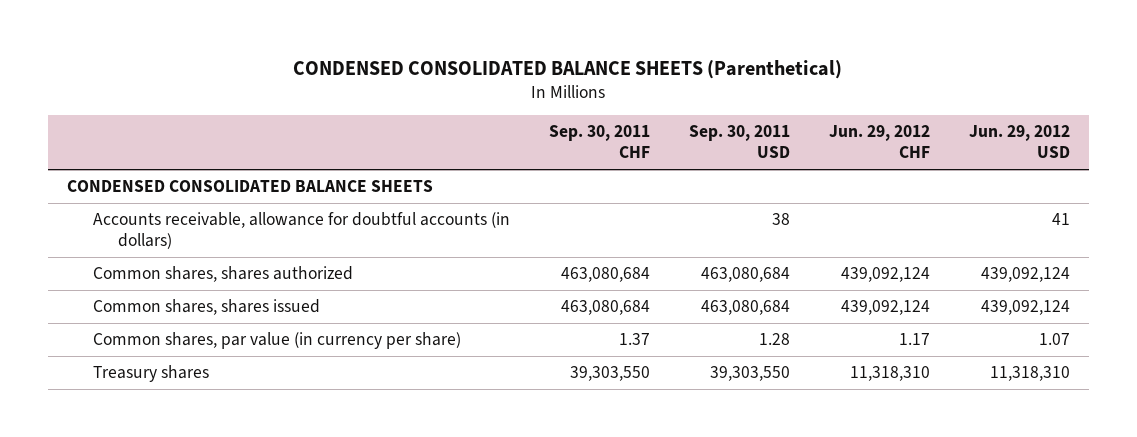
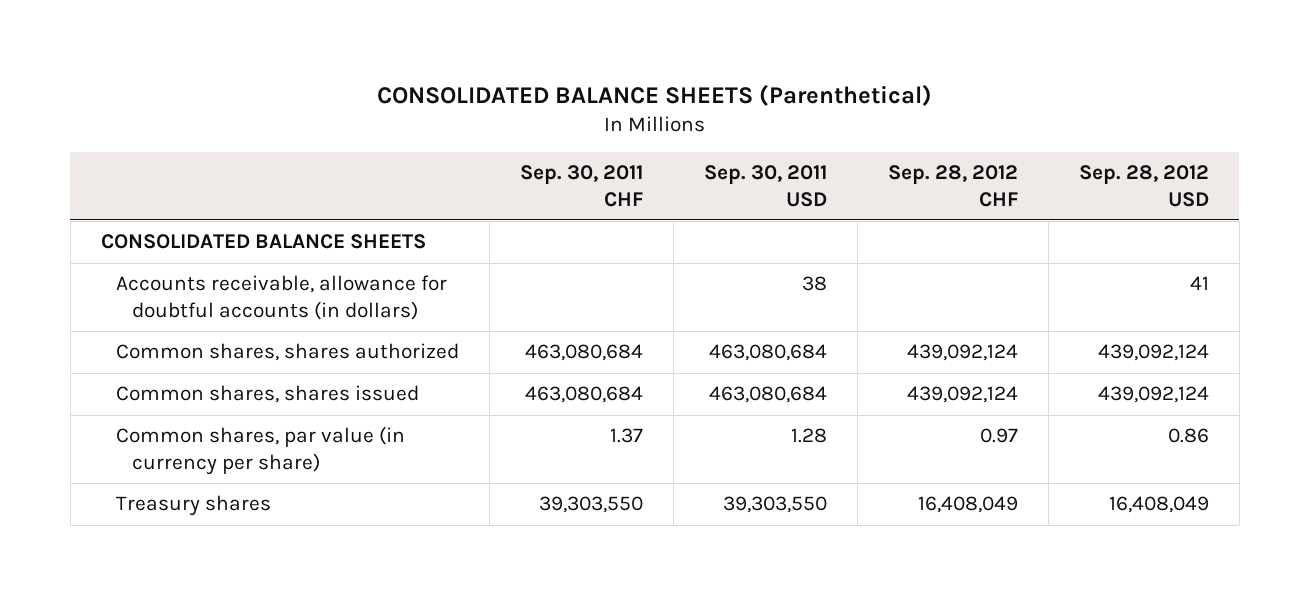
[293,59,843,79] CONDENSED CONSOLIDATED BALANCE SHEETS (Parenthetical) -> [376,83,932,106] CONSOLIDATED BALANCE SHEETS (Parenthetical)
[828,125,930,159] Jun. 29, 2012 CHF -> none
[968,125,1070,159] Jun. 29, 2012 USD -> none
none -> [887,165,1018,207] Sep. 28, 2012 CHF
none -> [1078,165,1209,207] Sep. 28, 2012 USD
[67,180,434,193] CONDENSED CONSOLIDATED BALANCE SHEETS -> [100,234,426,250] CONSOLIDATED BALANCE SHEETS

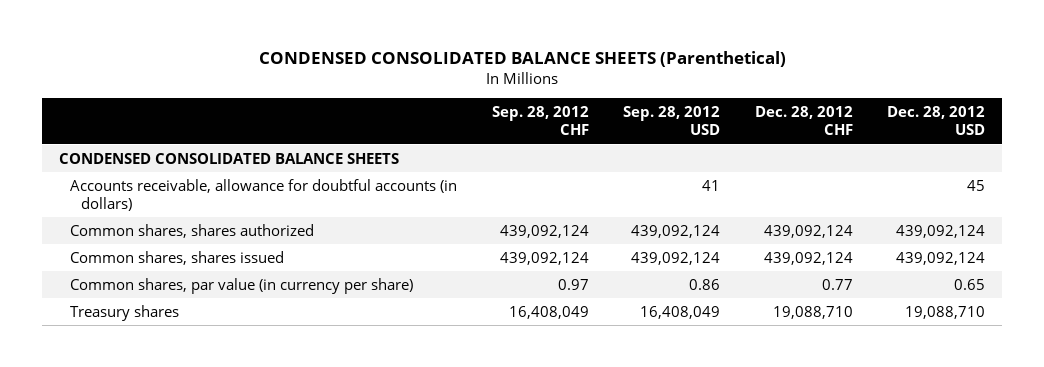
[376,83,932,106] CONSOLIDATED BALANCE SHEETS (Parenthetical) -> [259,51,787,68] CONDENSED CONSOLIDATED BALANCE SHEETS (Parenthetical)
[520,165,644,207] Sep. 30, 2011 CHF -> none
[703,165,827,207] Sep. 30, 2011 USD -> none
none -> [754,105,853,136] Dec. 28, 2012 CHF
none -> [887,105,986,136] Dec. 28, 2012 USD
[100,234,426,250] CONSOLIDATED BALANCE SHEETS -> [59,152,400,164] CONDENSED CONSOLIDATED BALANCE SHEETS

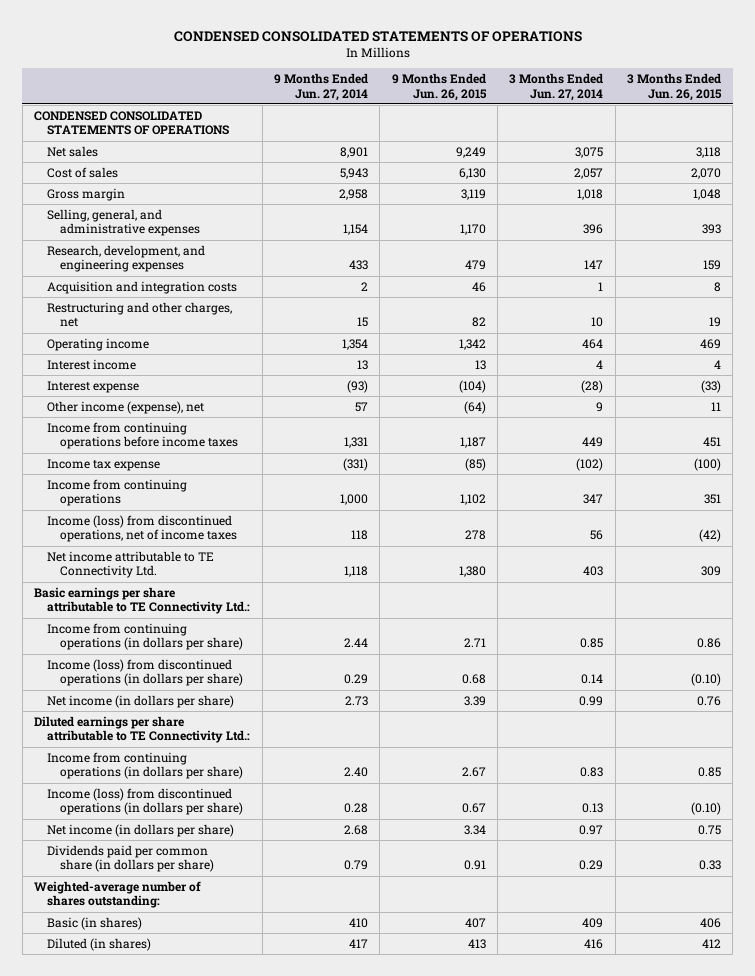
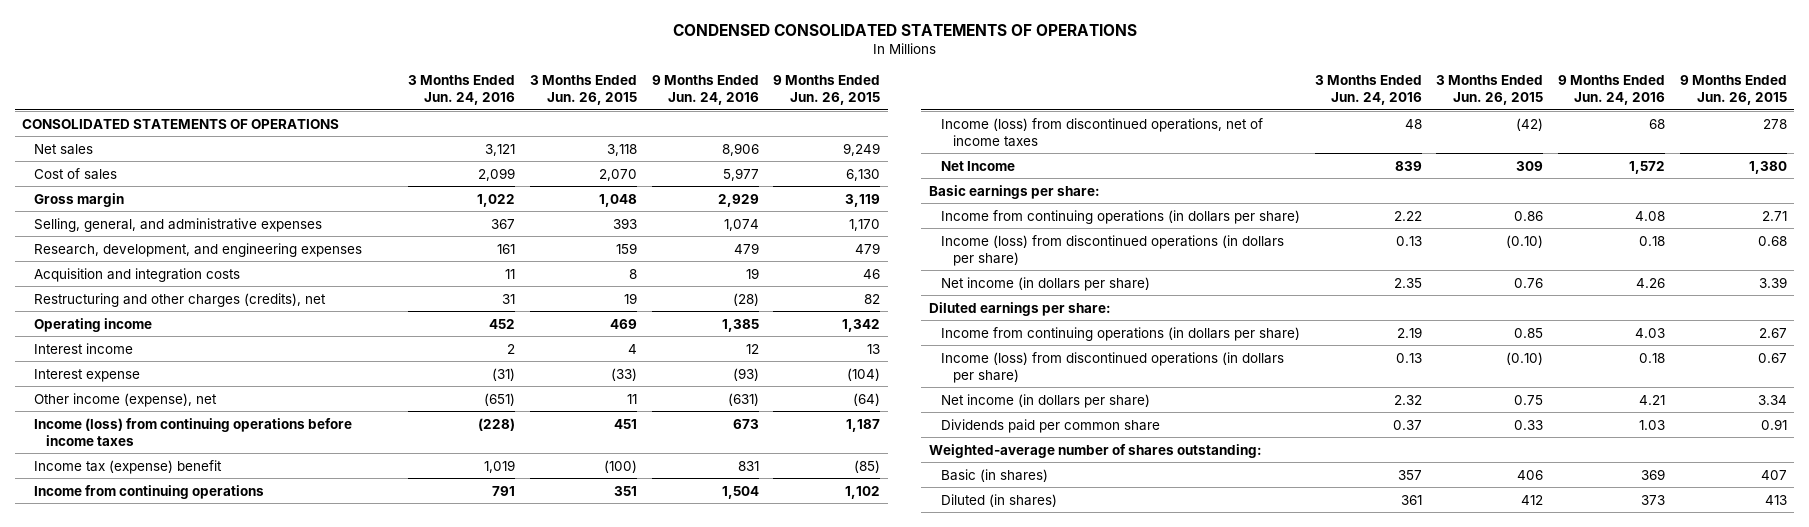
[273,72,368,101] 9 Months Ended Jun. 27, 2014 -> none
[509,72,604,101] 3 Months Ended Jun. 27, 2014 -> none
none -> [408,74,516,106] 3 Months Ended Jun. 24, 2016
none -> [651,74,759,106] 9 Months Ended Jun. 24, 2016
[34,110,230,136] CONDENSED CONSOLIDATED STATEMENTS OF OPERATIONS -> [22,118,340,129] CONSOLIDATED STATEMENTS OF OPERATIONS
[47,301,233,328] Restructuring and other charges, net -> [34,292,327,307] Restructuring and other charges (credits), net
[47,421,239,450] Income from continuing operations before income taxes -> [34,417,353,446] Income (loss) from continuing operations before income taxes
[47,458,161,471] Income tax expense -> [34,459,223,474] Income tax (expense) benefit
[47,550,215,579] Net income attributable to TE Connectivity Ltd. -> [940,160,1015,171] Net Income
[34,586,251,615] Basic earnings per share attributable to TE Connectivity Ltd.: -> [928,184,1100,199] Basic earnings per share:
[34,715,251,744] Diluted earnings per share attributable to TE Connectivity Ltd.: -> [928,301,1111,316] Diluted earnings per share:
[47,844,215,873] Dividends paid per common share (in dollars per share) -> [940,418,1160,433] Dividends paid per common share

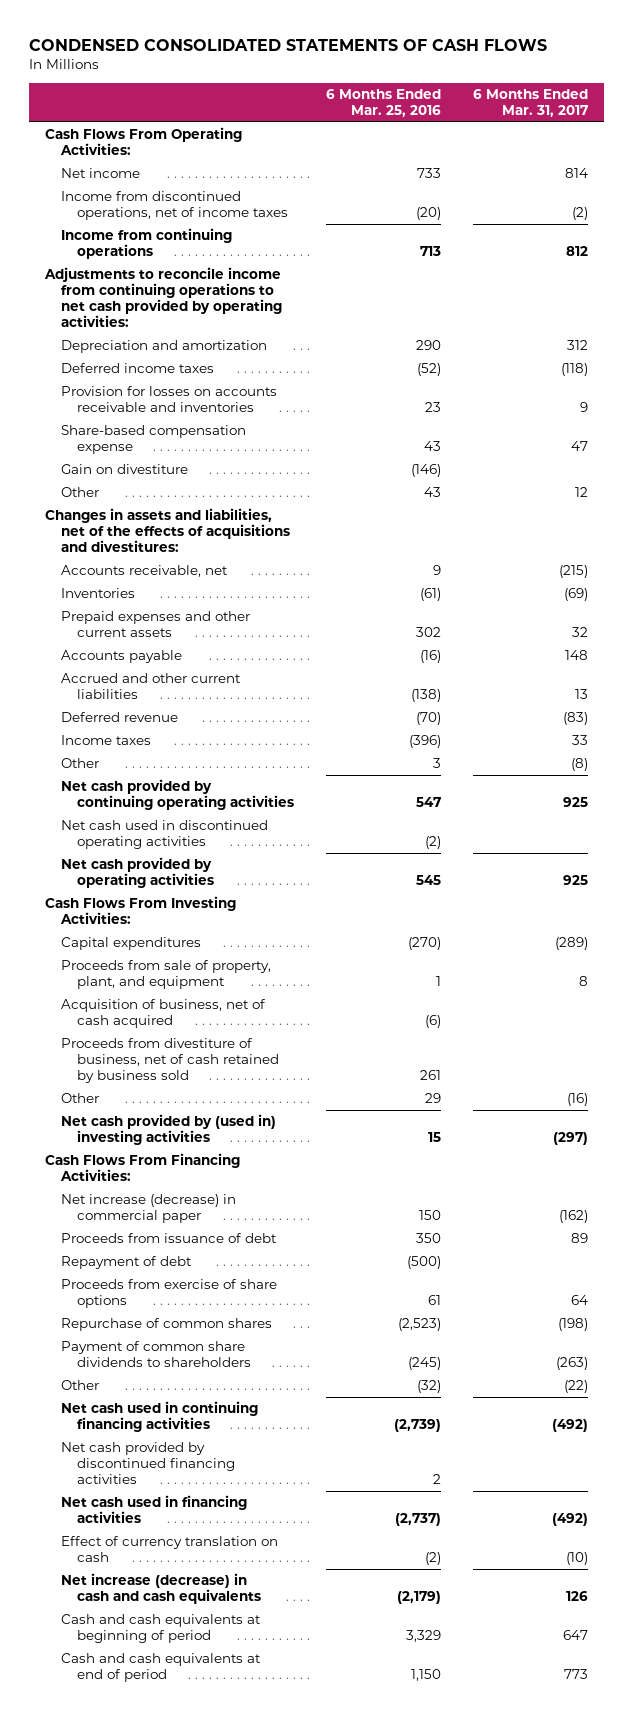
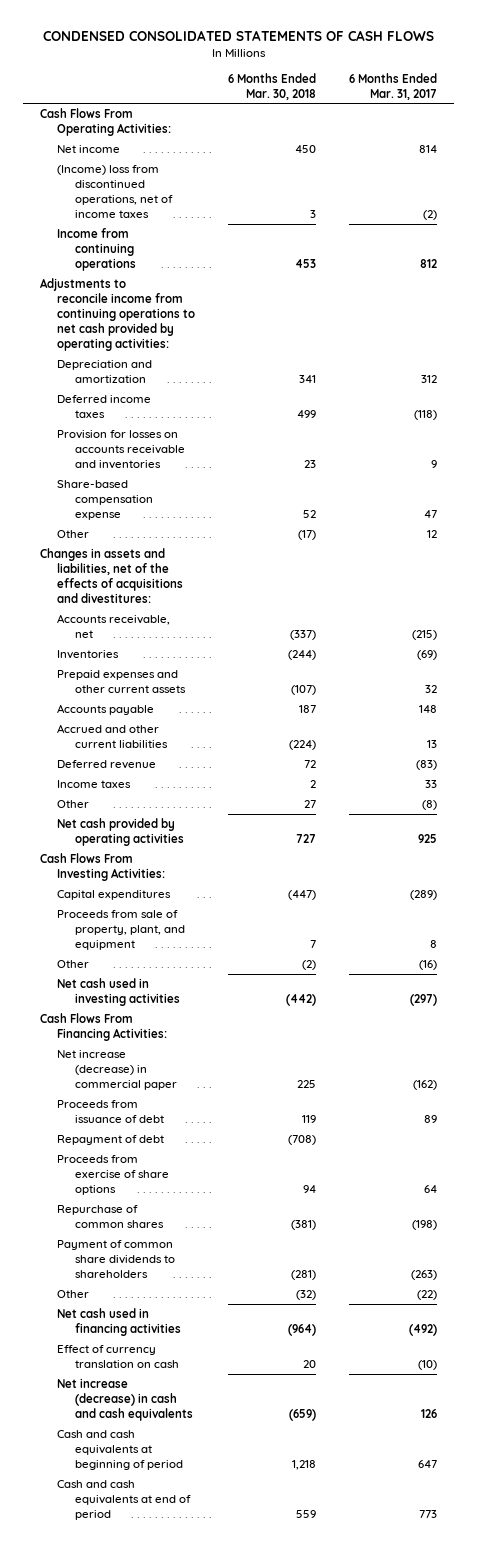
[325,89,441,118] 6 Months Ended Mar. 25, 2016 -> none
none -> [228,72,317,100] 6 Months Ended Mar. 30, 2018
[61,191,289,221] Income from discontinued operations, net of income taxes -> [57,164,174,219] (Income) loss from discontinued operations, net of income taxes
[61,464,189,475] Gain on divestiture -> none
[61,779,295,811] Net cash provided by continuing operating activities -> none
[61,820,269,850] Net cash used in discontinued operating activities -> none
[61,999,267,1029] Acquisition of business, net of cash acquired -> none
[61,1038,280,1084] Proceeds from divestiture of business, net of cash retained by business sold -> none
[61,1114,277,1146] Net cash provided by (used in) investing activities -> [57,977,181,1007] Net cash used in investing activities
[61,1401,259,1433] Net cash used in continuing financing activities -> none
[61,1442,236,1485] Net cash provided by discontinued financing activities -> none

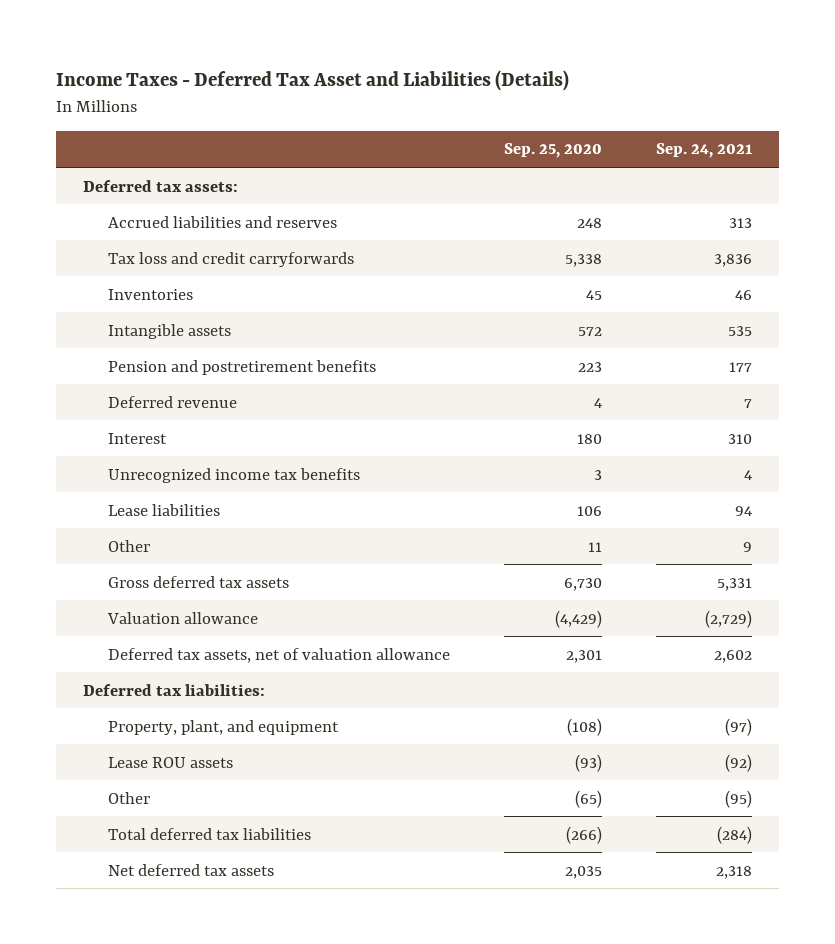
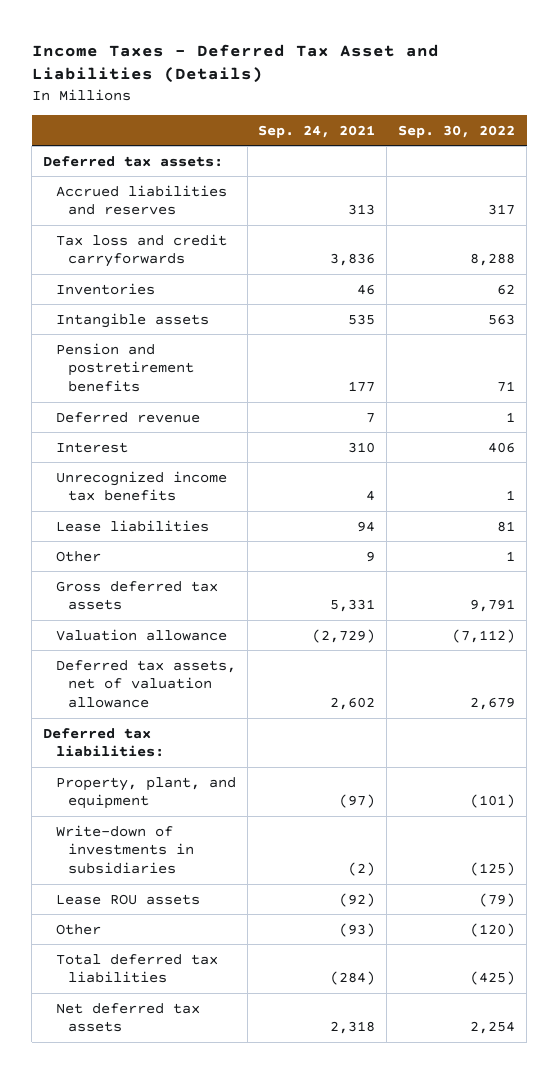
[504,143,603,159] Sep. 25, 2020 -> none
none -> [398,124,516,138] Sep. 30, 2022
none -> [55,824,195,874] Write-down of investments in subsidiaries
[724,789,752,808] (95) -> [339,922,376,937] (93)

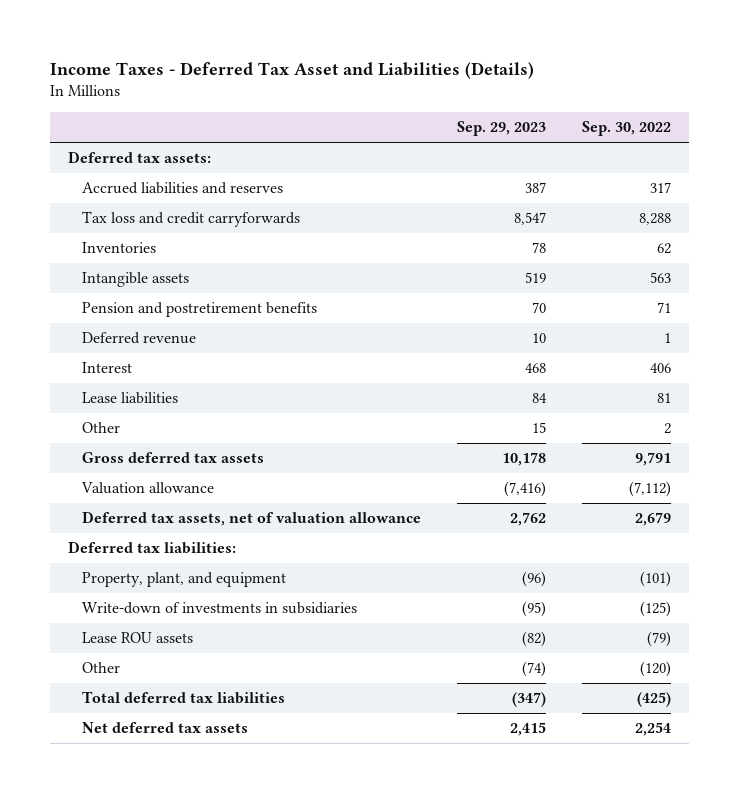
[258,124,376,138] Sep. 24, 2021 -> none
none -> [456,121,546,137] Sep. 29, 2023
[55,470,227,502] Unrecognized income tax benefits -> none
[506,550,516,561] 1 -> [663,423,671,435] 2

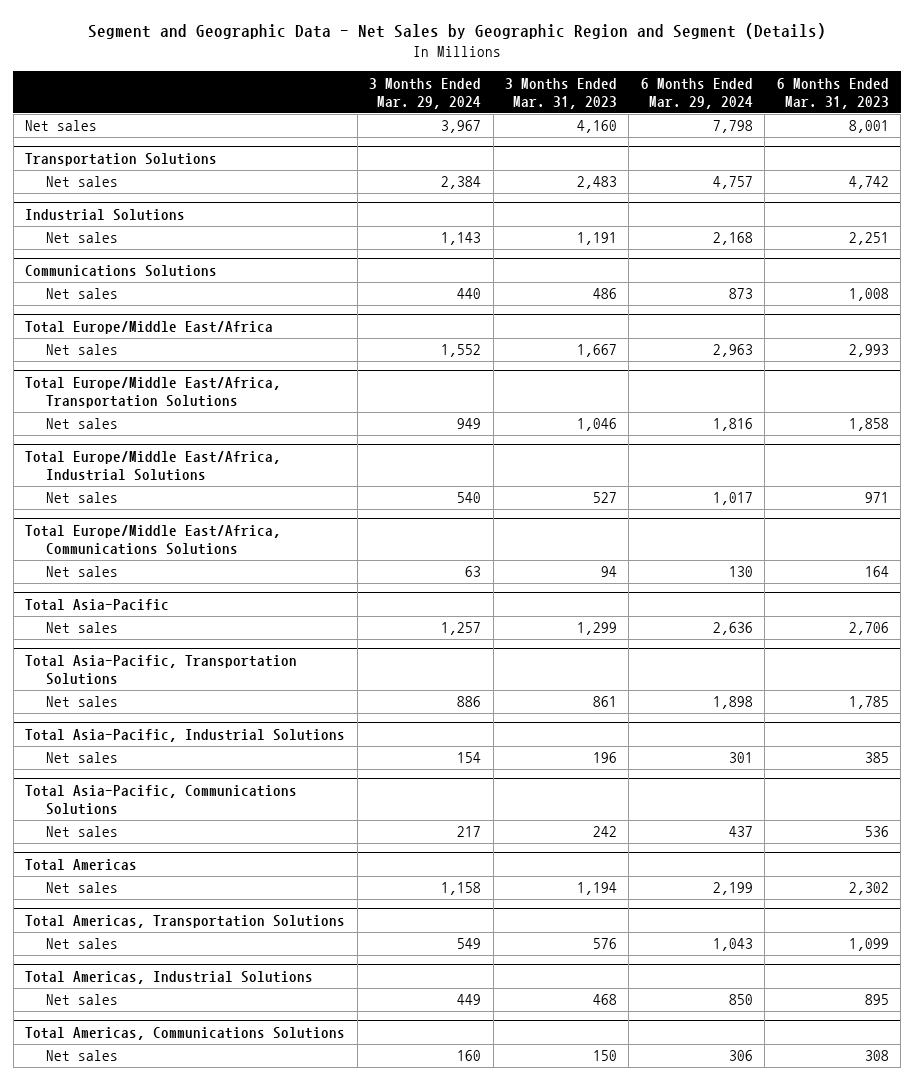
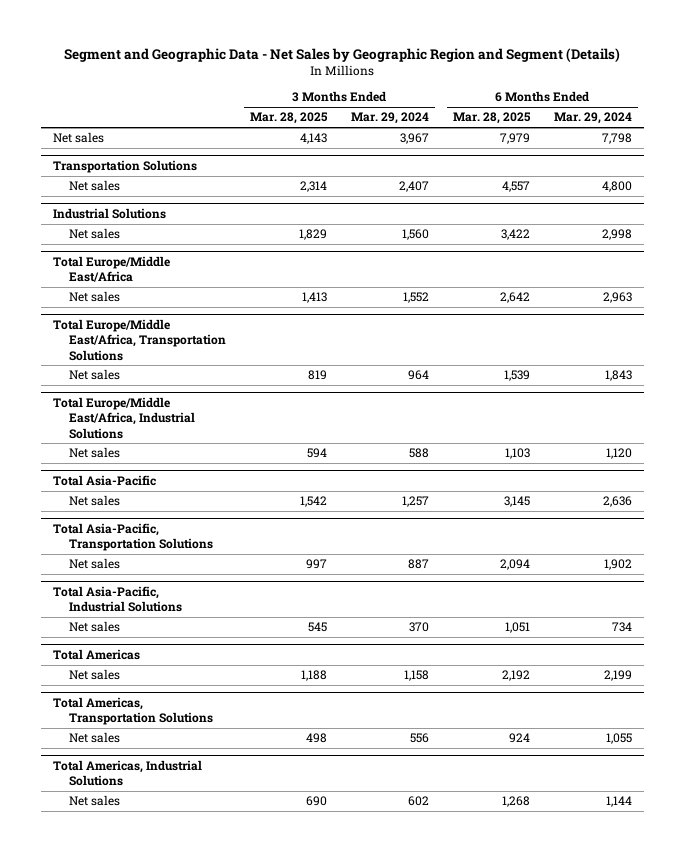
[504,77,617,109] 3 Months Ended Mar. 31, 2023 -> none
[776,77,889,109] 6 Months Ended Mar. 31, 2023 -> none
none -> [249,112,328,125] Mar. 28, 2025
none -> [452,112,531,125] Mar. 28, 2025
[441,176,482,190] 2,384 -> [398,181,429,193] 2,407
[712,176,753,190] 4,757 -> [601,181,632,193] 4,800
[25,264,218,277] Communications Solutions -> none
[45,288,118,300] Net sales -> none
[441,232,482,246] 1,143 -> [401,229,429,241] 1,560
[712,232,753,246] 2,168 -> [601,229,632,241] 2,998
[457,418,482,430] 949 -> [407,370,429,381] 964
[712,418,753,432] 1,816 -> [604,370,632,382] 1,843
[25,524,282,556] Total Europe/Middle East/Africa, Communications Solutions -> none
[45,566,118,578] Net sales -> none
[457,492,482,504] 540 -> [408,448,429,459] 588
[712,492,753,506] 1,017 -> [605,448,632,460] 1,120
[457,696,482,708] 886 -> [407,559,429,570] 887
[712,696,753,710] 1,898 -> [603,559,632,571] 1,902
[25,784,298,816] Total Asia-Pacific, Communications Solutions -> none
[45,826,118,838] Net sales -> none
[457,752,482,764] 154 -> [408,622,429,633] 370
[728,752,753,764] 301 -> [611,622,632,633] 734
[457,938,482,950] 549 -> [409,733,429,744] 556
[712,938,753,952] 1,043 -> [605,733,632,745] 1,055
[25,1026,346,1040] Total Americas, Communications Solutions -> none
[45,1050,118,1062] Net sales -> none
[457,994,482,1006] 449 -> [407,796,429,807] 602
[728,994,753,1006] 850 -> [605,796,632,808] 1,144

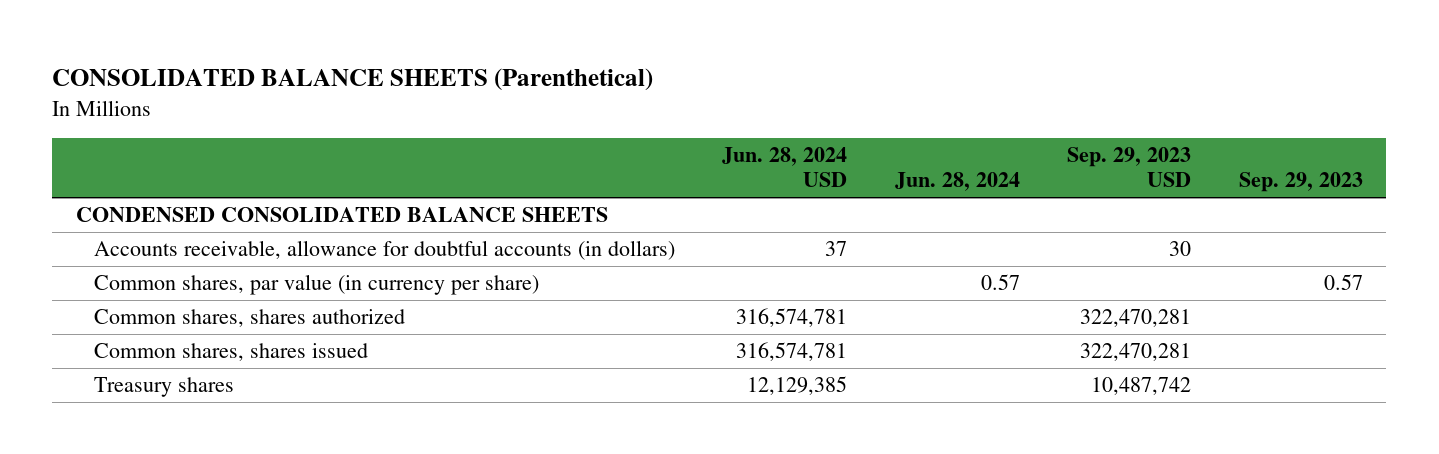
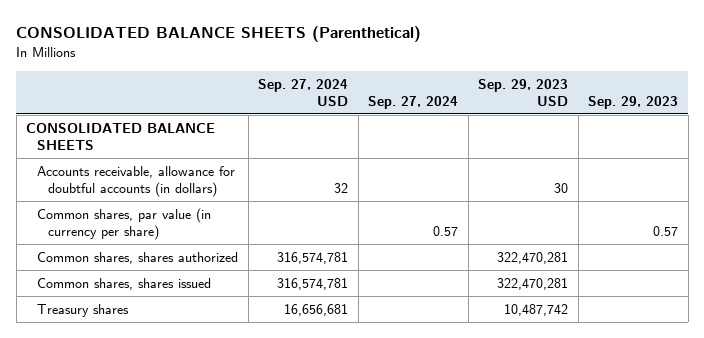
[722,147,848,188] Jun. 28, 2024 USD -> none
[894,172,1020,192] Jun. 28, 2024 -> none
none -> [258,78,349,106] Sep. 27, 2024 USD
none -> [368,95,459,109] Sep. 27, 2024
[75,207,608,223] CONDENSED CONSOLIDATED BALANCE SHEETS -> [26,122,216,150] CONSOLIDATED BALANCE SHEETS

